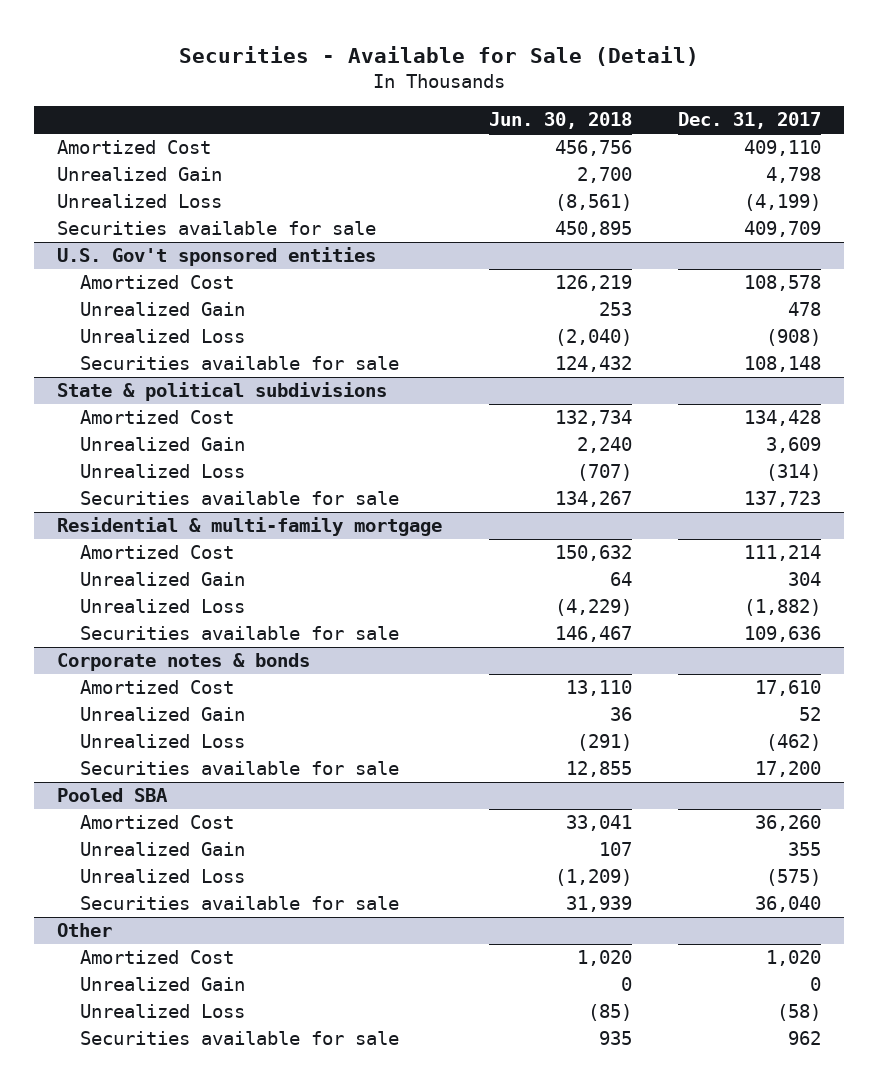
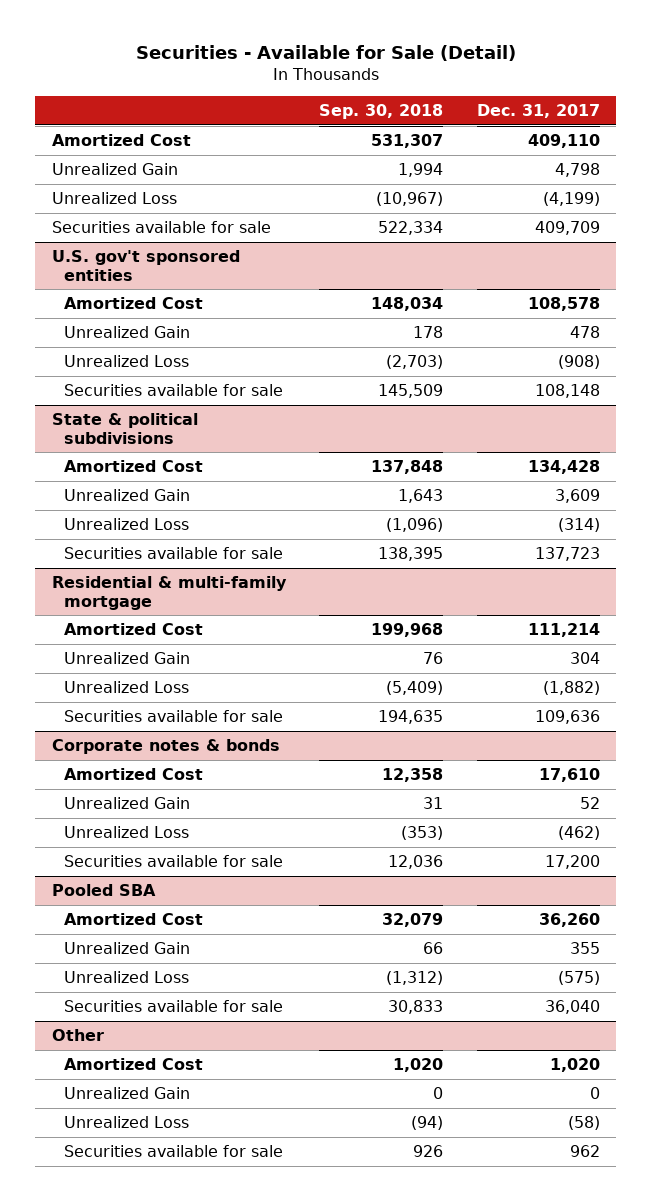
[488,112,632,130] Jun. 30, 2018 -> none
none -> [319,103,444,119] Sep. 30, 2018
[57,247,377,267] U.S. Gov't sponsored entities -> [52,250,241,281] U.S. gov't sponsored entities

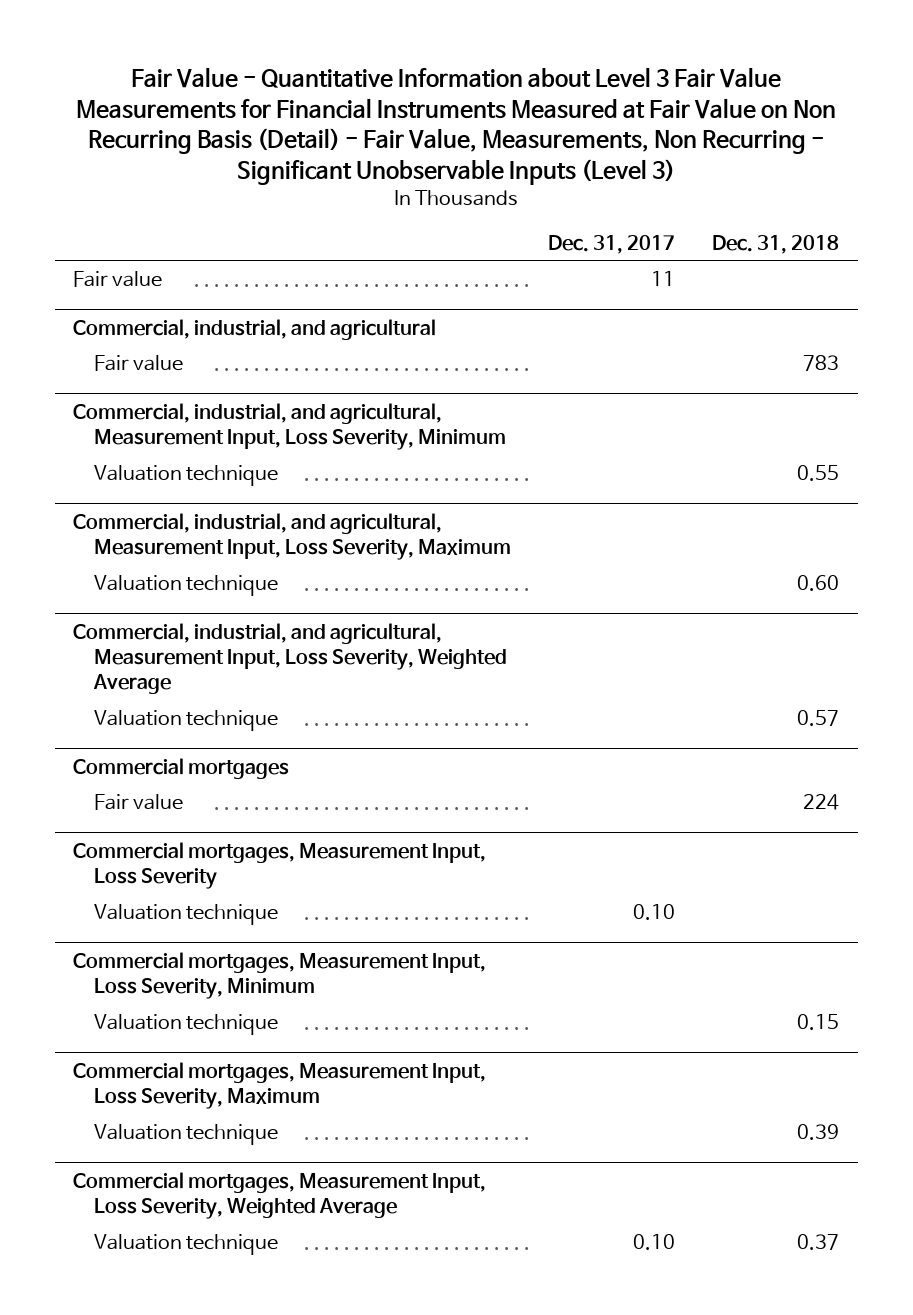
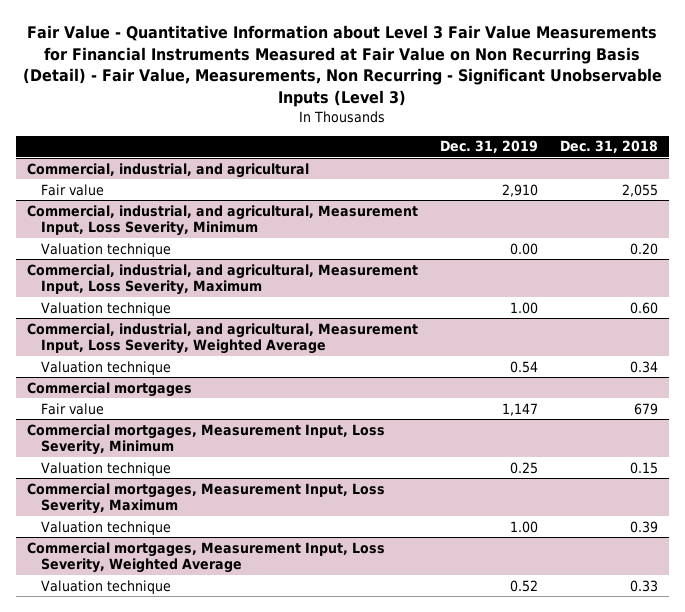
[548,234,676,254] Dec. 31, 2017 -> none
none -> [439,140,538,154] Dec. 31, 2019
[73,270,163,287] Fair value -> none
[803,354,840,371] 783 -> [621,183,658,197] 2,055
[797,464,840,481] 0.55 -> [629,242,658,255] 0.20
[797,709,840,726] 0.57 -> [629,360,658,373] 0.34
[73,841,487,890] Commercial mortgages, Measurement Input, Loss Severity -> none
[94,903,279,925] Valuation technique -> none
[803,793,840,810] 224 -> [633,402,658,415] 679
[797,1233,840,1250] 0.37 -> [629,579,658,592] 0.33

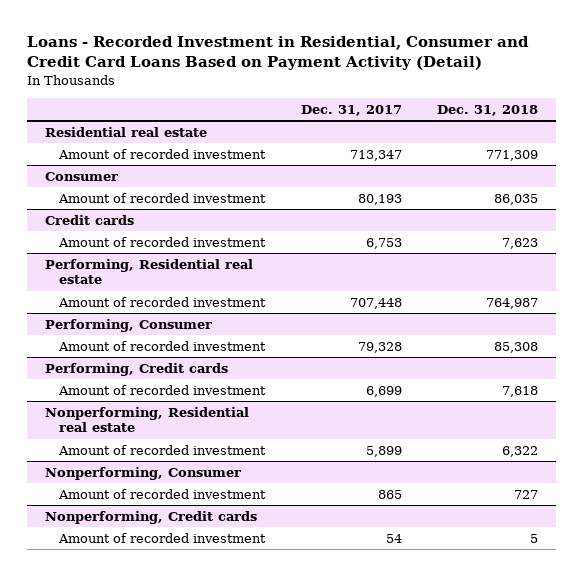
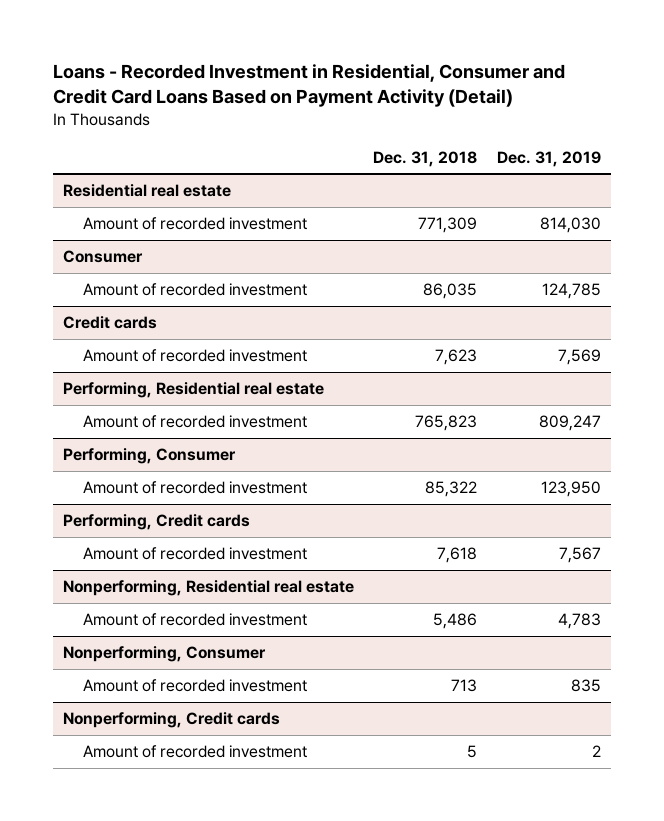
[300,104,402,116] Dec. 31, 2017 -> none
none -> [497,150,602,167] Dec. 31, 2019
[486,297,539,309] 764,987 -> [415,415,478,432] 765,823
[494,341,539,353] 85,308 -> [425,481,478,498] 85,322
[502,445,539,457] 6,322 -> [433,613,478,630] 5,486
[514,489,539,499] 727 -> [451,679,478,693] 713

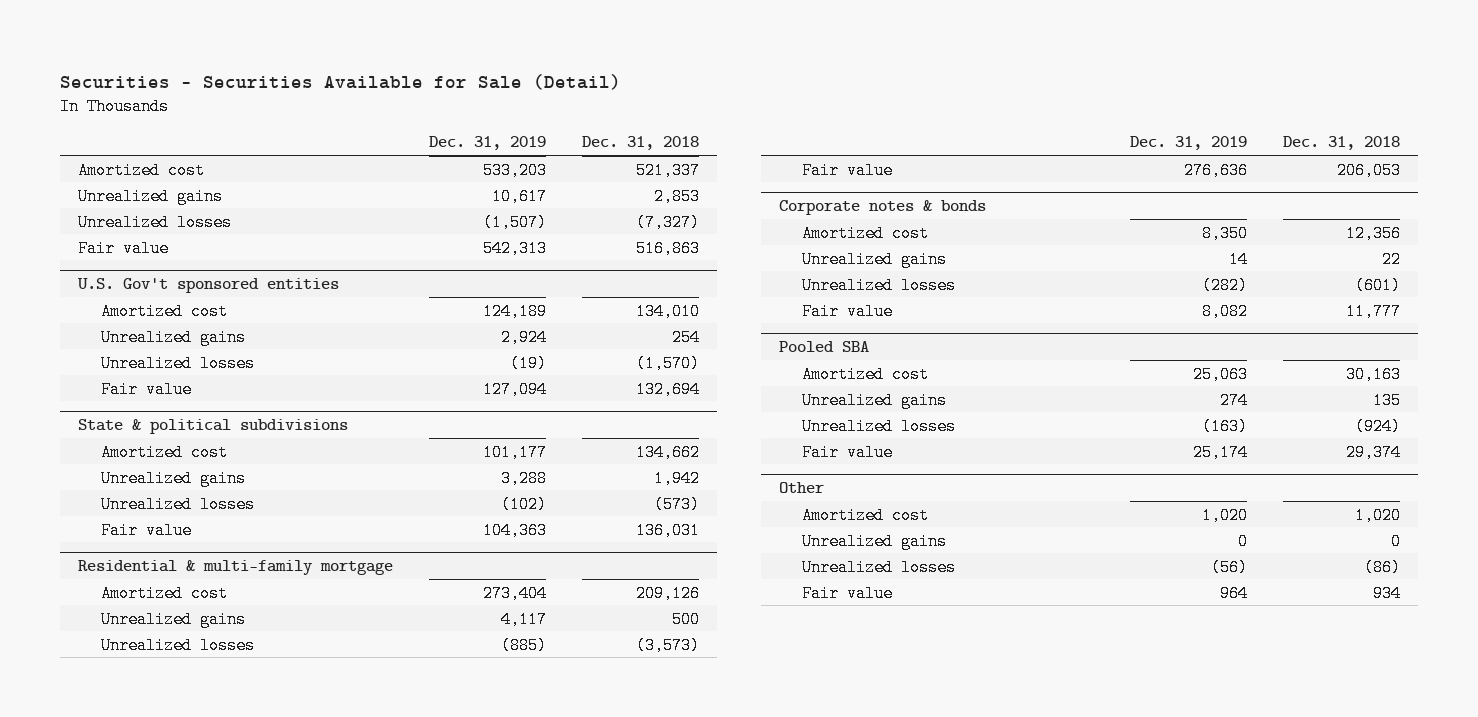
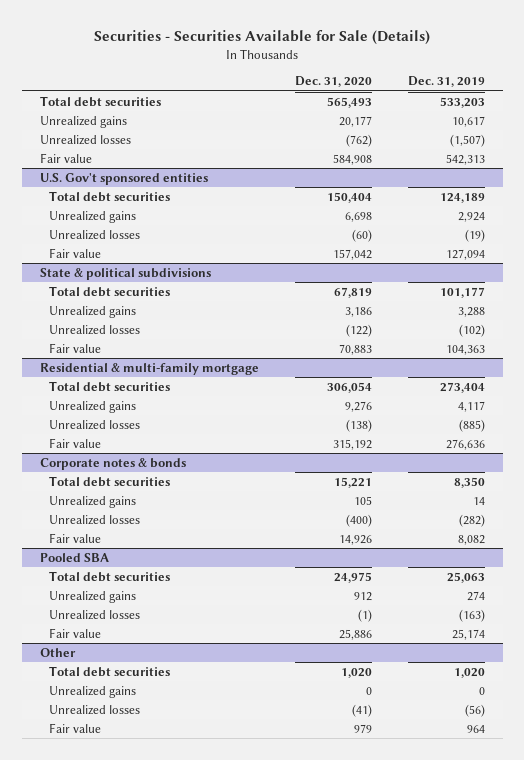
[60,73,622,90] Securities - Securities Available for Sale (Detail) -> [94,30,431,46] Securities - Securities Available for Sale (Details)
[582,136,700,151] Dec. 31, 2018 -> none
none -> [294,76,372,88] Dec. 31, 2020
[78,161,206,179] Amortized cost -> [39,95,161,107] Total debt securities
[101,302,229,320] Amortized cost -> [49,190,171,202] Total debt securities
[101,443,229,461] Amortized cost -> [49,285,171,297] Total debt securities
[101,584,229,602] Amortized cost -> [49,380,171,392] Total debt securities
[801,224,929,242] Amortized cost -> [49,475,171,487] Total debt securities
[801,365,929,383] Amortized cost -> [49,570,171,582] Total debt securities
[801,506,929,524] Amortized cost -> [49,665,171,677] Total debt securities

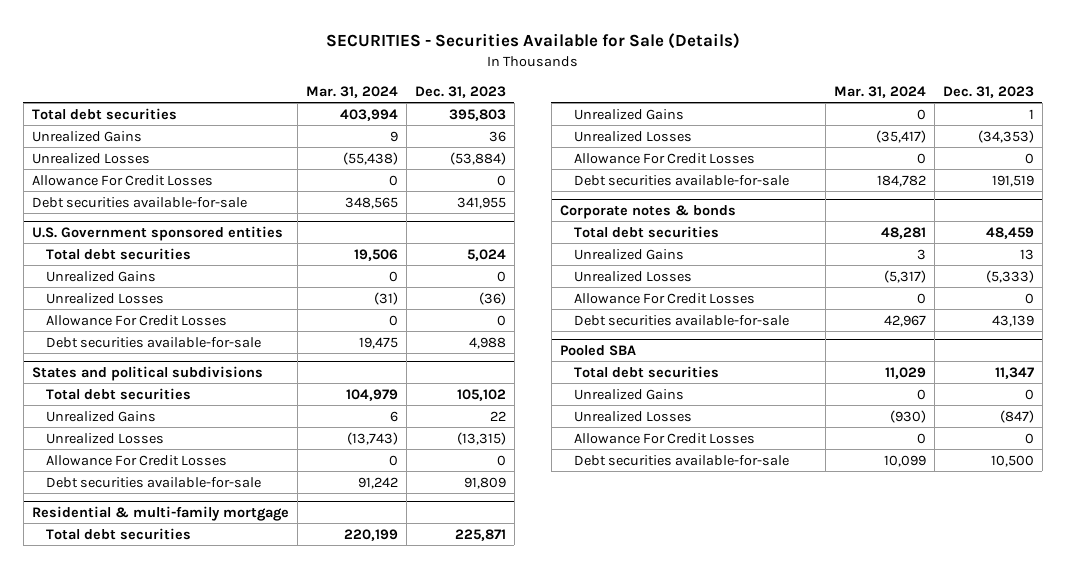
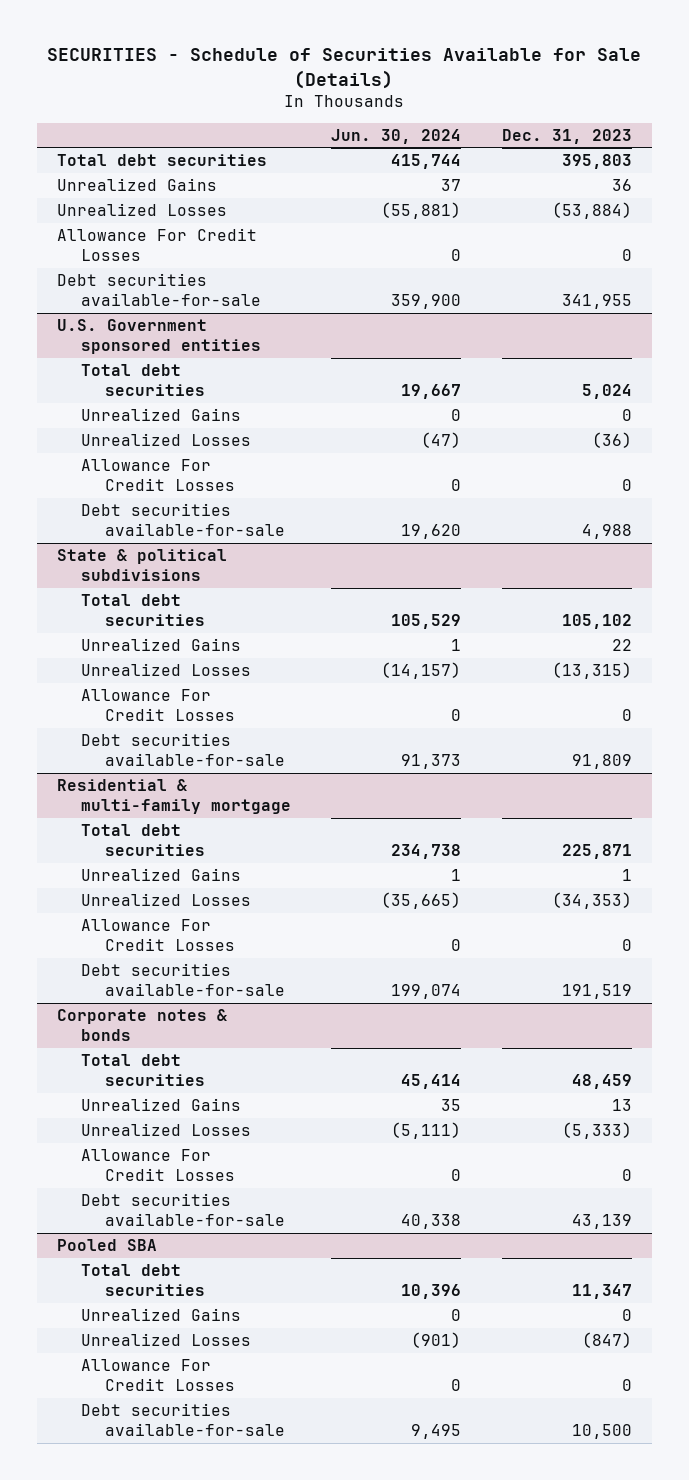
[325,32,740,49] SECURITIES - Securities Available for Sale (Details) -> [47,48,642,89] SECURITIES - Schedule of Securities Available for Sale (Details)
[305,86,398,99] Mar. 31, 2024 -> none
none -> [331,128,462,144] Jun. 30, 2024
[31,366,263,382] States and political subdivisions -> [57,549,228,582] State & political subdivisions

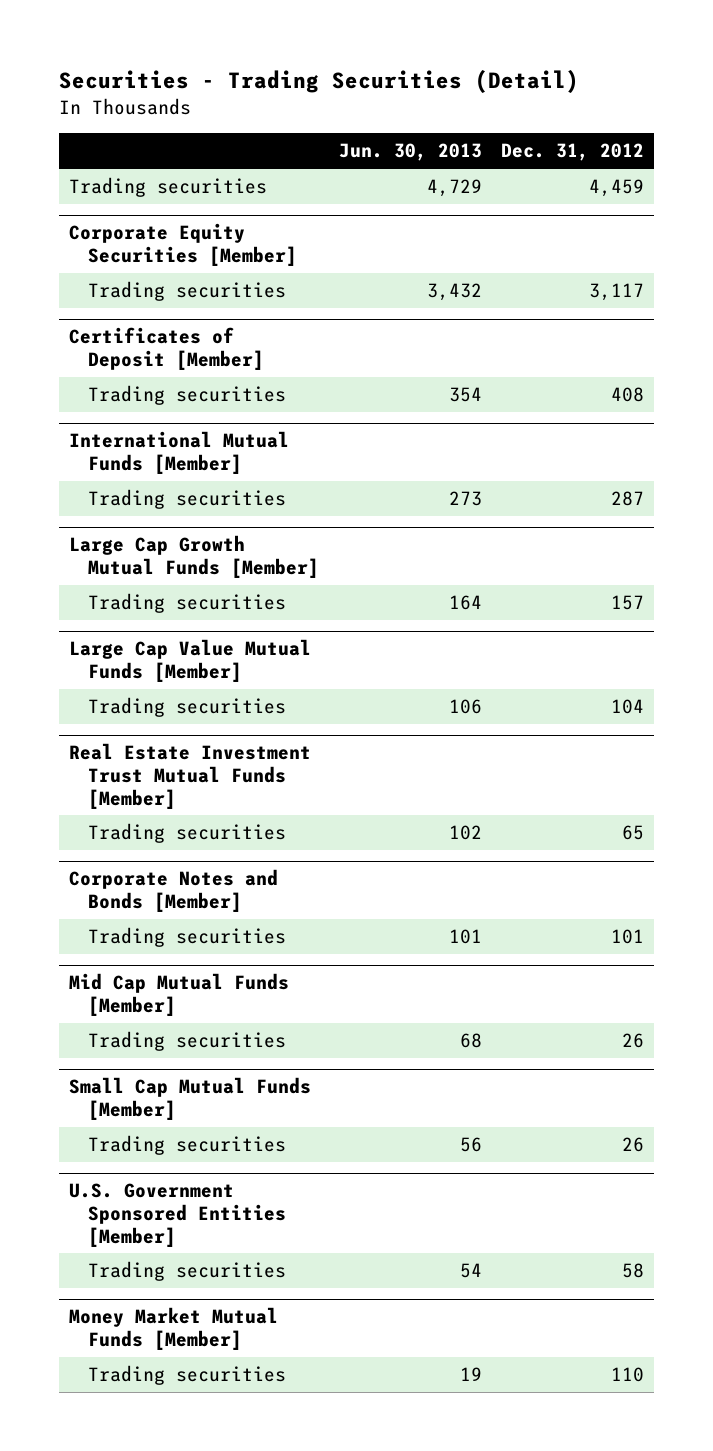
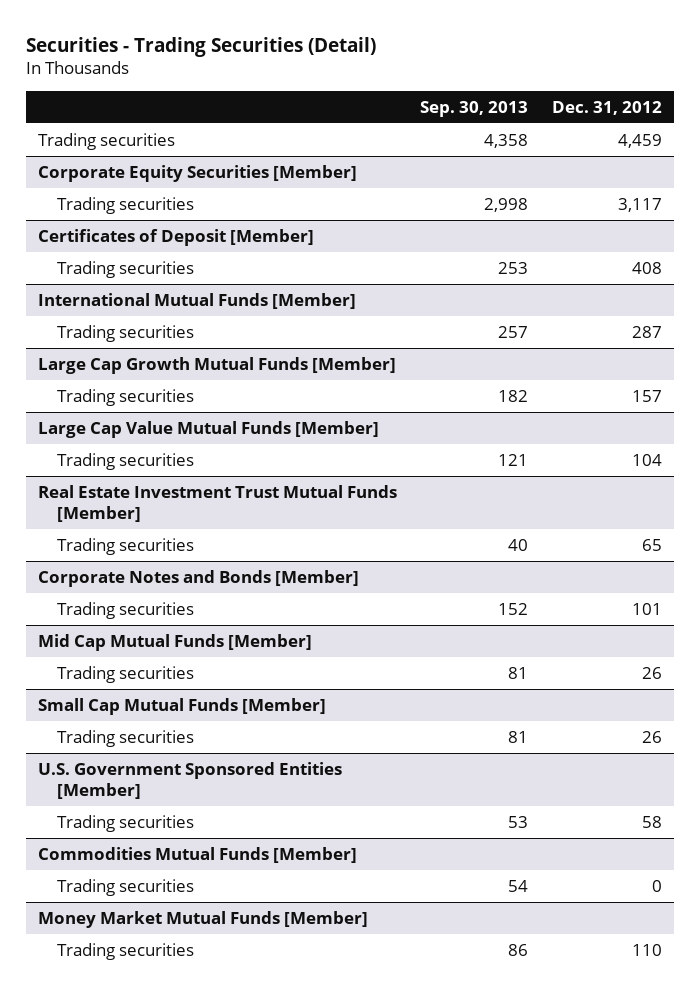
[338,143,482,162] Jun. 30, 2013 -> none
none -> [420,100,529,117] Sep. 30, 2013
none -> [37,846,357,863] Commodities Mutual Funds [Member]
none -> [56,878,194,896] Trading securities

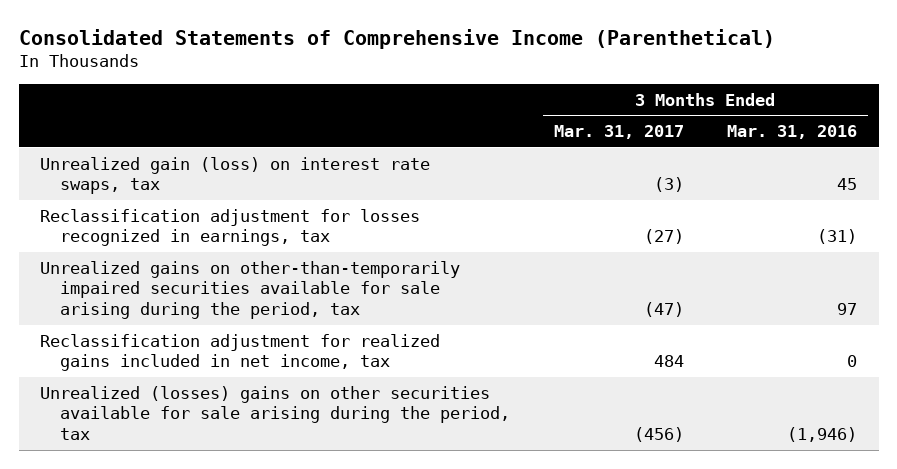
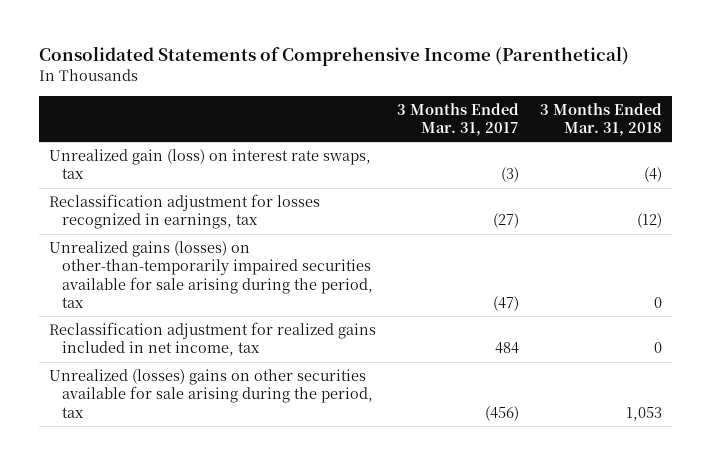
[727,125,858,140] Mar. 31, 2016 -> none
none -> [539,102,662,137] 3 Months Ended Mar. 31, 2018
[40,260,461,320] Unrealized gains on other-than-temporarily impaired securities available for sale arising during the period, tax -> [49,240,373,308] Unrealized gains (losses) on other-than-temporarily impaired securities available for sale arising during the period, tax

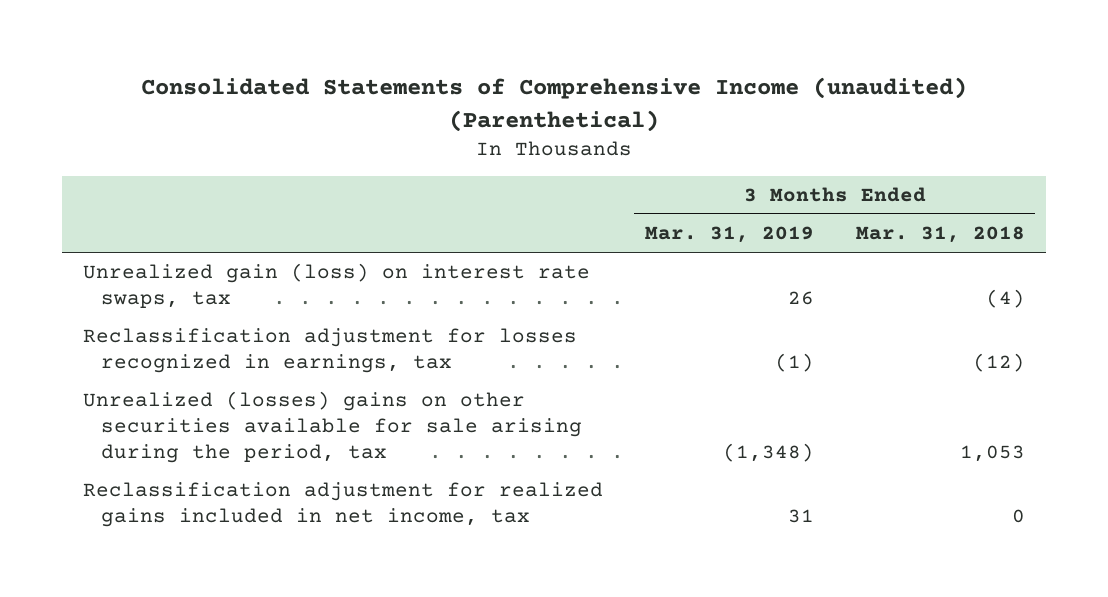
[38,46,629,67] Consolidated Statements of Comprehensive Income (Parenthetical) -> [140,77,967,132] Consolidated Statements of Comprehensive Income (unaudited) (Parenthetical)
[396,102,519,137] 3 Months Ended Mar. 31, 2017 -> none
none -> [644,226,814,244] Mar. 31, 2019
[49,240,373,308] Unrealized gains (losses) on other-than-temporarily impaired securities available for sale arising during the period, tax -> none
[49,321,377,357] Reclassification adjustment for realized gains included in net income, tax -> [82,482,603,528] Reclassification adjustment for realized gains included in net income, tax

